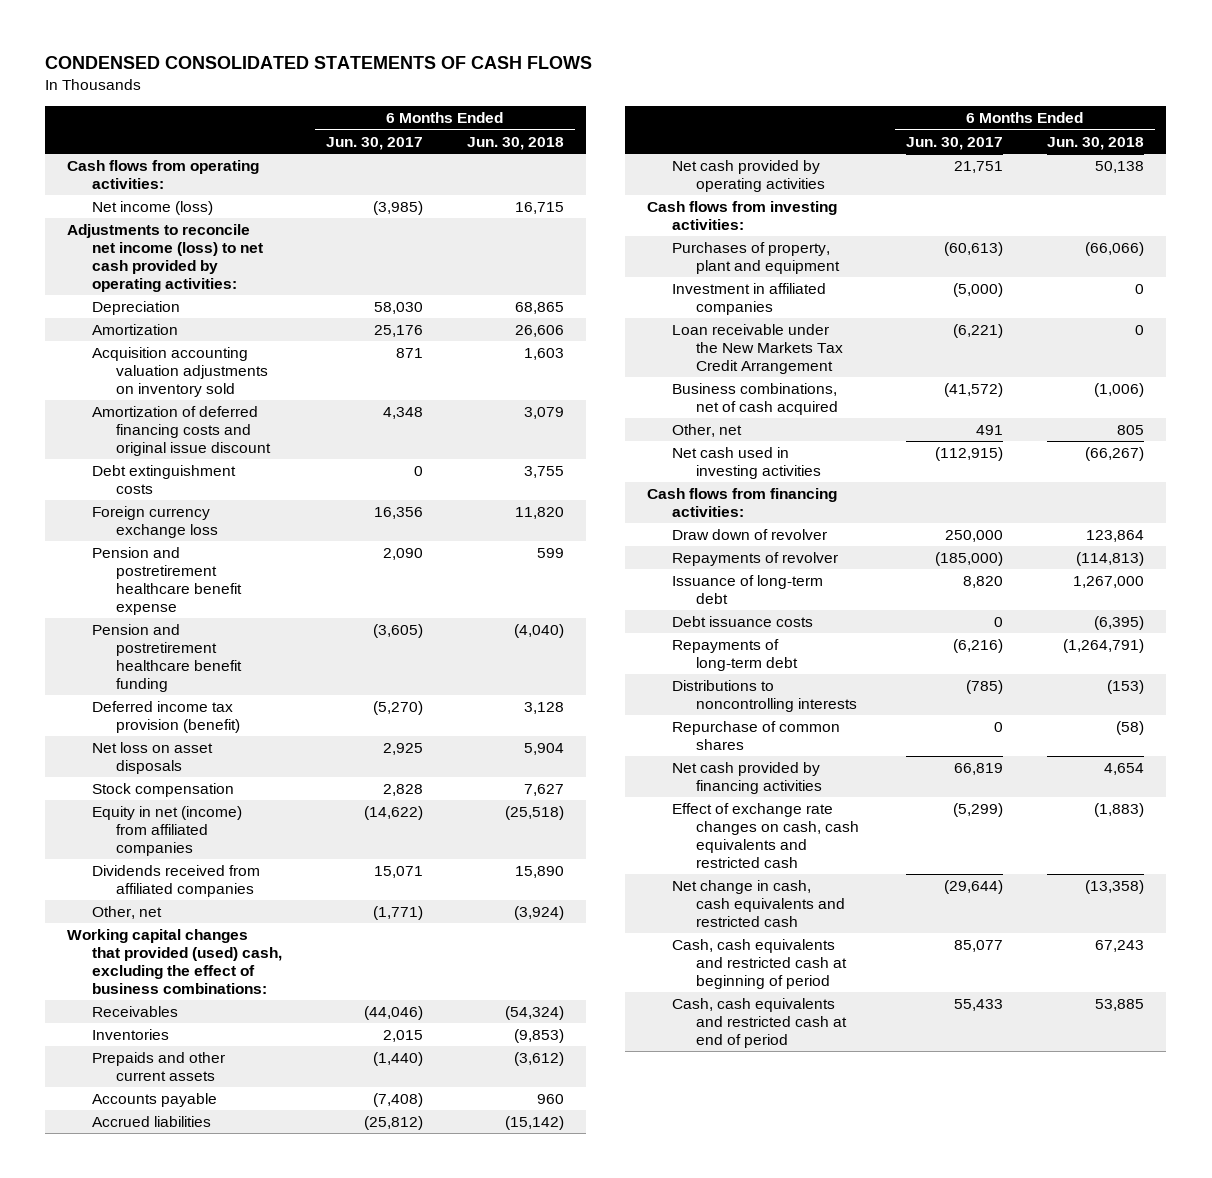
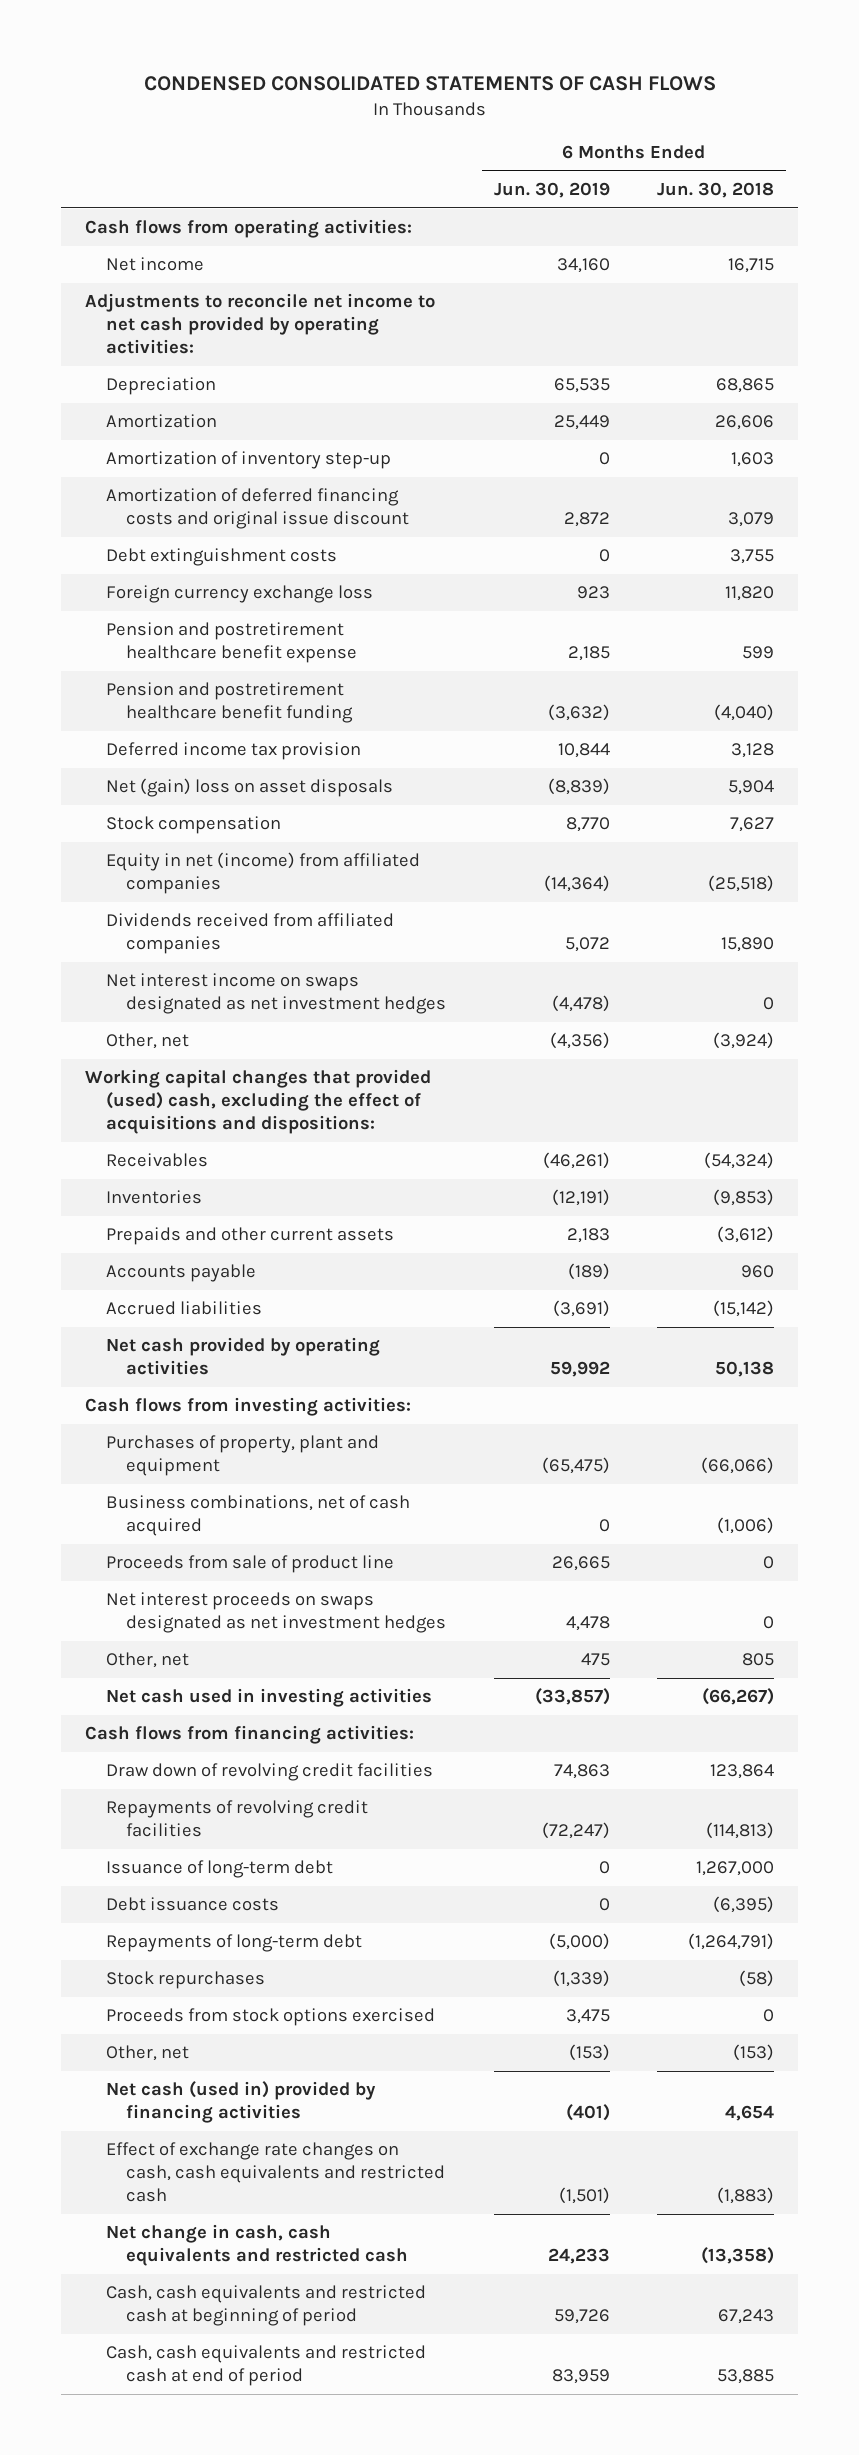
[325,136,423,150] Jun. 30, 2017 -> none
none -> [493,181,610,198] Jun. 30, 2019
[91,201,213,216] Net income (loss) -> [105,257,204,272] Net income
[67,224,263,293] Adjustments to reconcile net income (loss) to net cash provided by operating activities: -> [84,293,435,354] Adjustments to reconcile net income to net cash provided by operating activities:
[91,347,268,398] Acquisition accounting valuation adjustments on inventory sold -> [105,451,391,470] Amortization of inventory step-up
[91,701,240,734] Deferred income tax provision (benefit) -> [105,742,361,761] Deferred income tax provision
[91,742,213,775] Net loss on asset disposals -> [105,778,393,798] Net (gain) loss on asset disposals
none -> [105,973,447,1015] Net interest income on swaps designated as net investment hedges
[67,929,282,995] Working capital changes that provided (used) cash, excluding the effect of business combinations: -> [84,1069,431,1134] Working capital changes that provided (used) cash, excluding the effect of acquisitions and dispositions:
[671,283,826,316] Investment in affiliated companies -> none
[671,324,843,375] Loan receivable under the New Markets Tax Credit Arrangement -> none
none -> [105,1555,394,1574] Proceeds from sale of product line
none -> [105,1592,447,1634] Net interest proceeds on swaps designated as net investment hedges
[671,529,827,541] Draw down of revolver -> [105,1763,433,1782] Draw down of revolving credit facilities
[671,552,838,567] Repayments of revolver -> [105,1800,368,1838] Repayments of revolving credit facilities
[671,721,840,751] Repurchase of common shares -> none
none -> [105,1971,265,1990] Stock repurchases
none -> [105,2008,435,2027] Proceeds from stock options exercised
[671,680,857,713] Distributions to noncontrolling interests -> [105,2045,189,2062] Other, net
[671,762,822,795] Net cash provided by financing activities -> [105,2081,376,2124] Net cash (used in) provided by financing activities

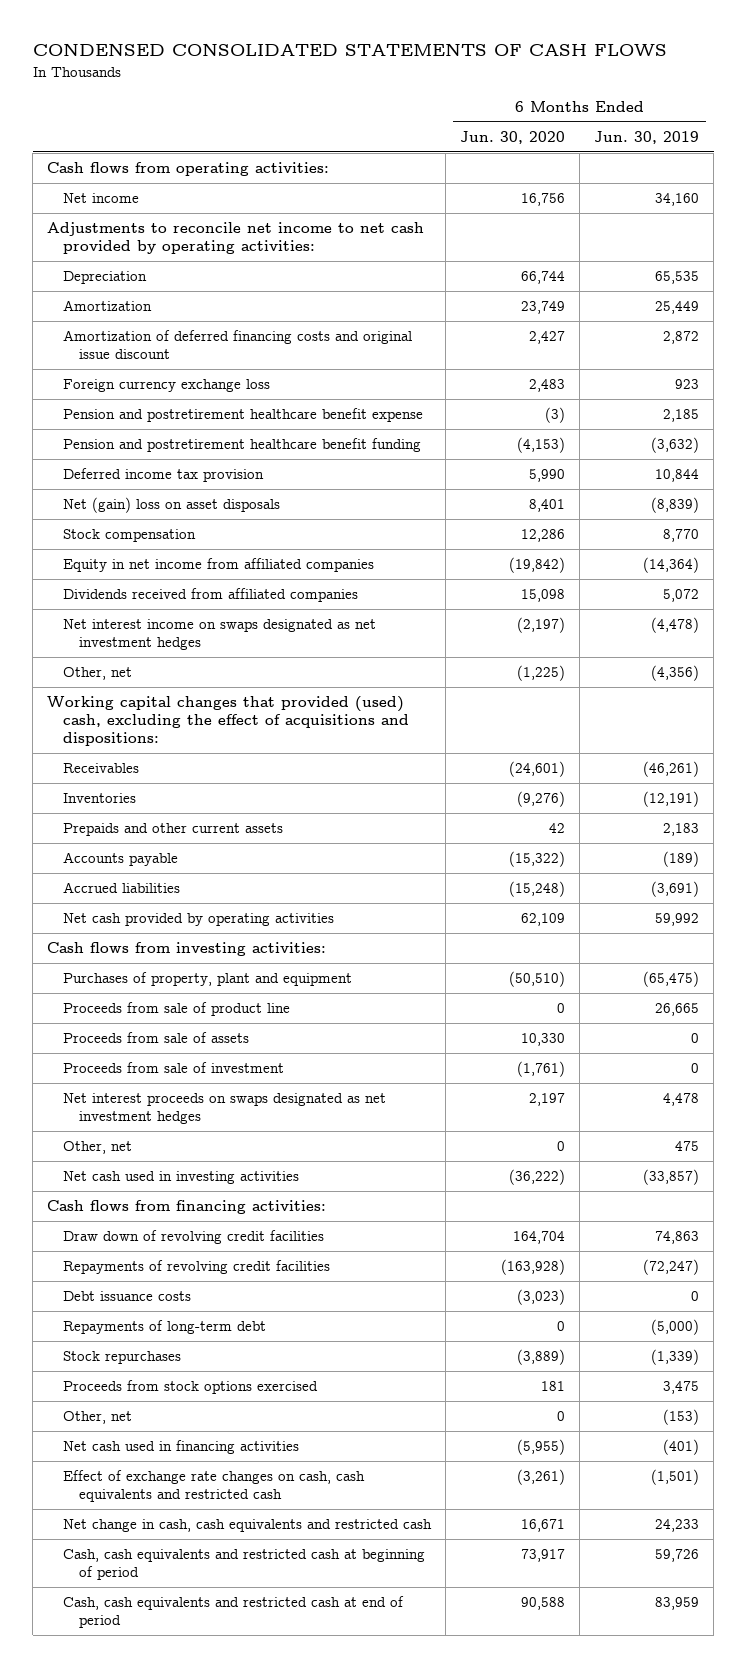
[657,181,775,198] Jun. 30, 2018 -> none
none -> [460,130,566,144] Jun. 30, 2020
[105,451,391,470] Amortization of inventory step-up -> none
[105,548,337,567] Debt extinguishment costs -> none
[105,852,420,895] Equity in net (income) from affiliated companies -> [63,558,375,573] Equity in net income from affiliated companies
[105,1495,410,1537] Business combinations, net of cash acquired -> none
none -> [63,1032,250,1044] Proceeds from sale of assets
none -> [63,1062,285,1074] Proceeds from sale of investment
[105,1860,333,1879] Issuance of long-term debt -> none
[105,2081,376,2124] Net cash (used in) provided by financing activities -> [63,1440,300,1455] Net cash used in financing activities

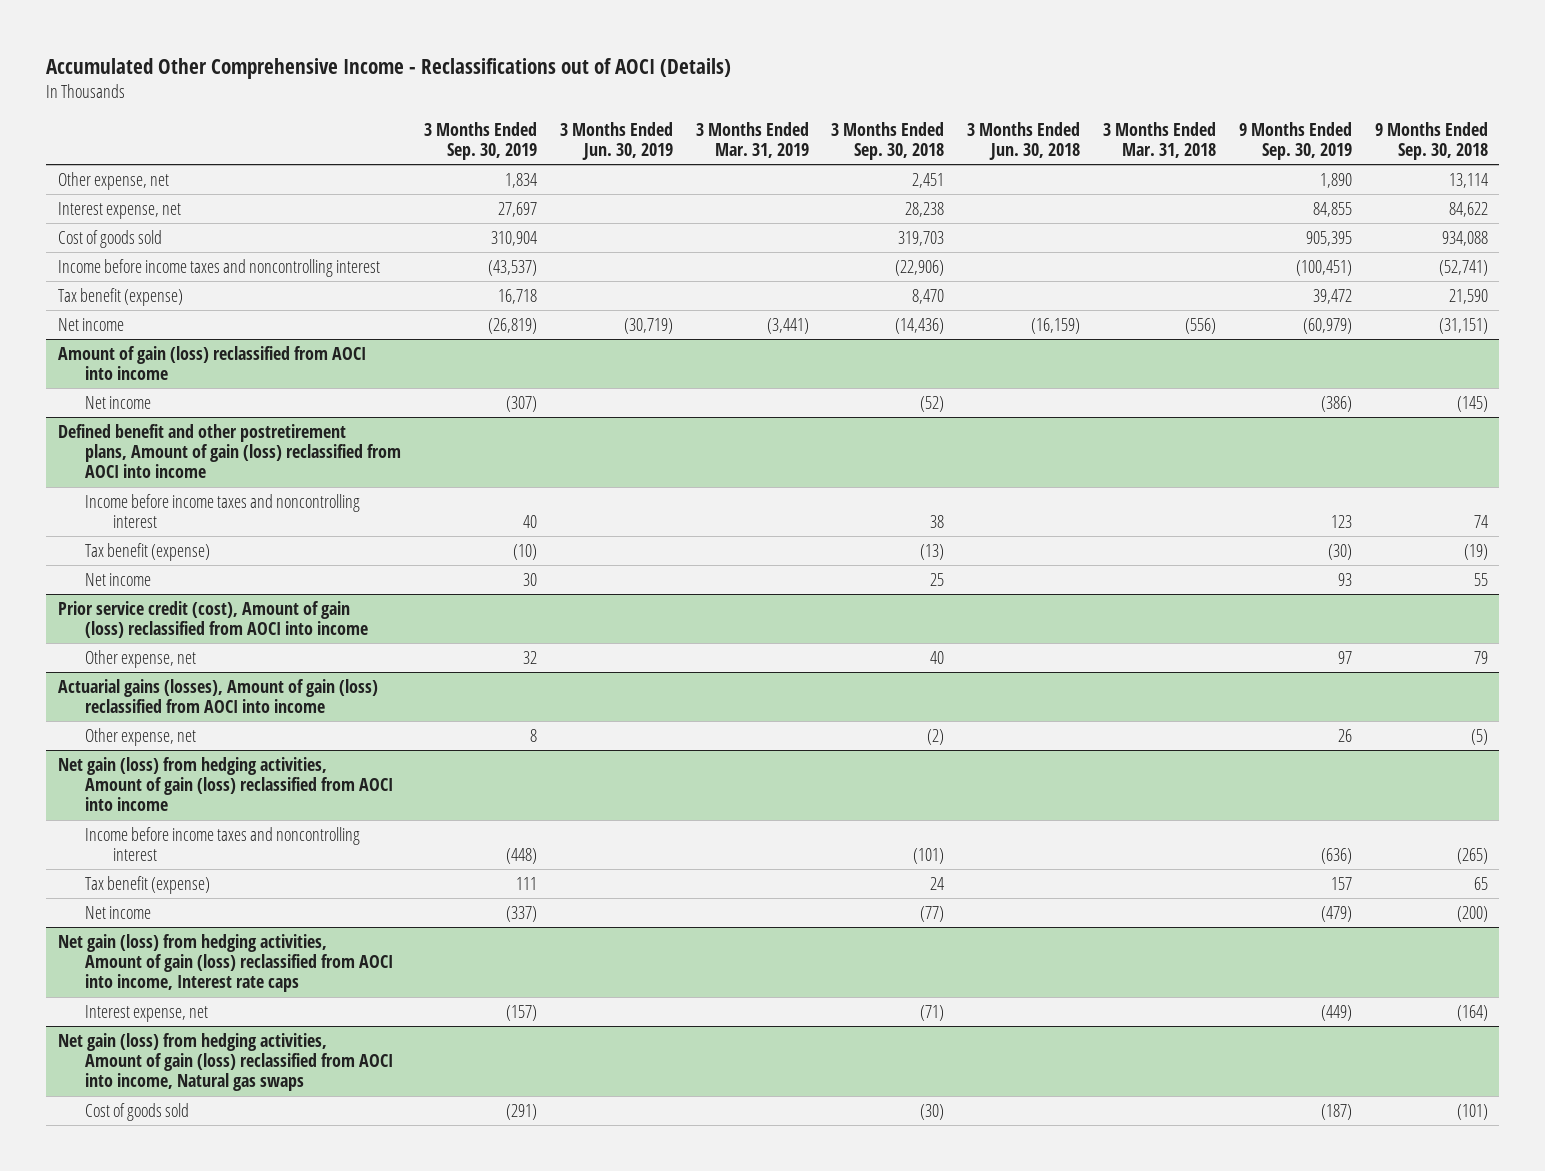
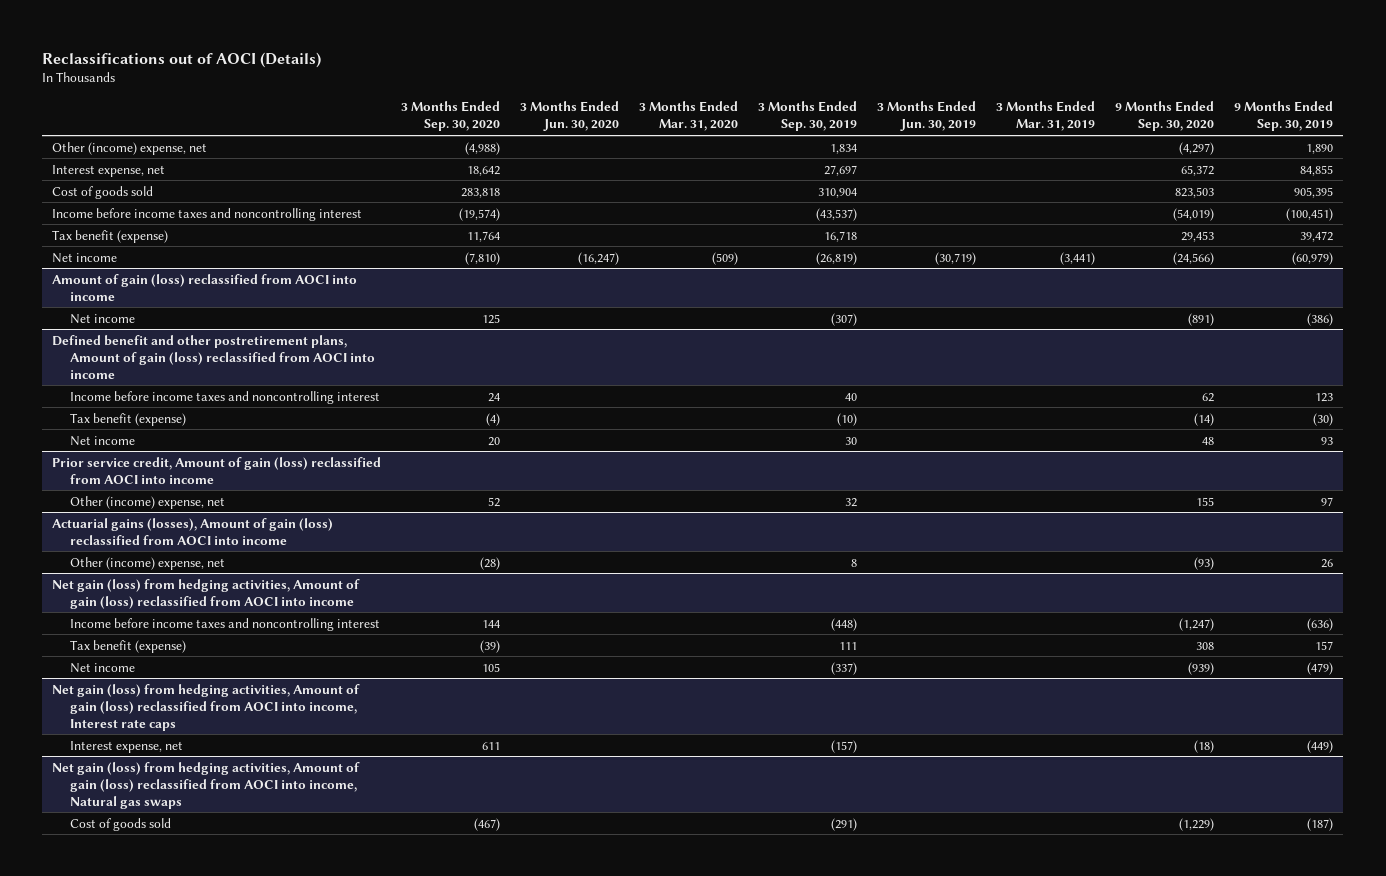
[46,57,732,79] Accumulated Other Comprehensive Income - Reclassifications out of AOCI (Details) -> [42,51,322,68] Reclassifications out of AOCI (Details)
[831,121,945,161] 3 Months Ended Sep. 30, 2018 -> none
[967,121,1081,161] 3 Months Ended Jun. 30, 2018 -> none
[1103,121,1217,159] 3 Months Ended Mar. 31, 2018 -> none
[1374,121,1488,161] 9 Months Ended Sep. 30, 2018 -> none
none -> [401,101,501,132] 3 Months Ended Sep. 30, 2020
none -> [520,101,620,132] 3 Months Ended Jun. 30, 2020
none -> [639,101,739,132] 3 Months Ended Mar. 31, 2020
none -> [1115,101,1215,132] 9 Months Ended Sep. 30, 2020
[57,171,169,190] Other expense, net -> [52,141,208,155] Other (income) expense, net
[57,600,369,639] Prior service credit (cost), Amount of gain (loss) reclassified from AOCI into income -> [52,456,382,484] Prior service credit, Amount of gain (loss) reclassified from AOCI into income
[85,649,197,668] Other expense, net -> [69,495,225,509] Other (income) expense, net
[85,727,197,746] Other expense, net -> [69,556,225,570] Other (income) expense, net

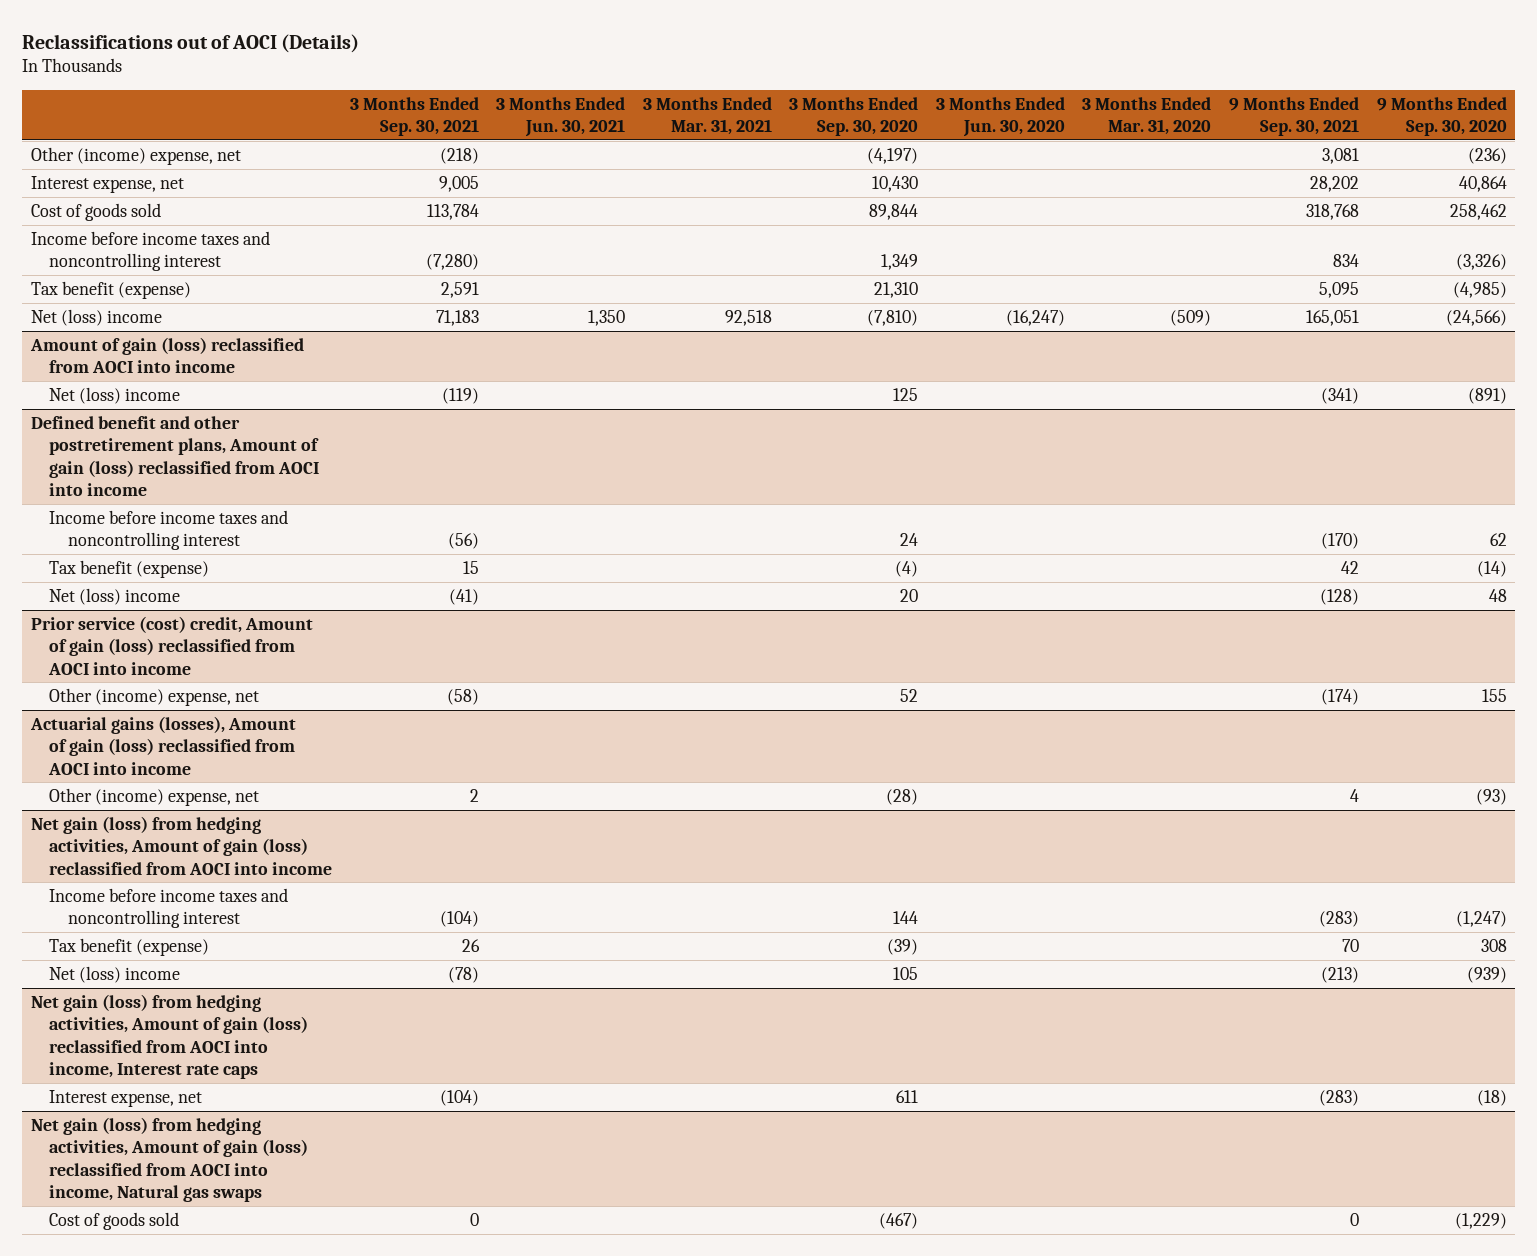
[758,101,858,132] 3 Months Ended Sep. 30, 2019 -> none
[877,101,977,132] 3 Months Ended Jun. 30, 2019 -> none
[996,101,1096,132] 3 Months Ended Mar. 31, 2019 -> none
[1234,101,1334,132] 9 Months Ended Sep. 30, 2019 -> none
none -> [349,96,479,137] 3 Months Ended Sep. 30, 2021
none -> [496,96,626,138] 3 Months Ended Jun. 30, 2021
none -> [642,96,772,136] 3 Months Ended Mar. 31, 2021
none -> [1229,96,1360,137] 9 Months Ended Sep. 30, 2021
[465,141,501,155] (4,988) -> [867,147,919,164] (4,197)
[1179,141,1215,155] (4,297) -> [1467,147,1507,164] (236)
[467,165,501,176] 18,642 -> [872,175,919,192] 10,430
[1181,164,1215,176] 65,372 -> [1458,175,1507,192] 40,864
[461,187,501,198] 283,818 -> [869,203,919,220] 89,844
[1175,186,1215,198] 823,503 -> [1449,203,1507,220] 258,462
[459,207,501,221] (19,574) -> [881,254,919,271] 1,349
[1173,207,1215,221] (54,019) -> [1455,254,1507,271] (3,326)
[467,230,501,242] 11,764 -> [874,281,919,298] 21,310
[1181,230,1215,242] 29,453 -> [1452,281,1507,298] (4,985)
[52,252,118,263] Net income -> [30,308,162,326] Net (loss) income
[69,313,135,324] Net income -> [49,386,181,404] Net (loss) income
[69,435,135,446] Net income -> [49,587,181,605] Net (loss) income
[52,456,382,484] Prior service credit, Amount of gain (loss) reclassified from AOCI into income -> [30,615,313,675] Prior service (cost) credit, Amount of gain (loss) reclassified from AOCI into income
[69,662,135,673] Net income -> [49,965,181,983] Net (loss) income

